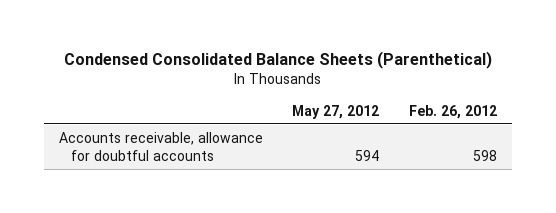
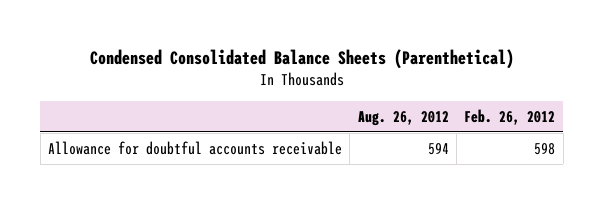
[292,104,380,119] May 27, 2012 -> none
none -> [357,110,449,126] Aug. 26, 2012
[58,132,263,161] Accounts receivable, allowance for doubtful accounts -> [48,140,343,155] Allowance for doubtful accounts receivable

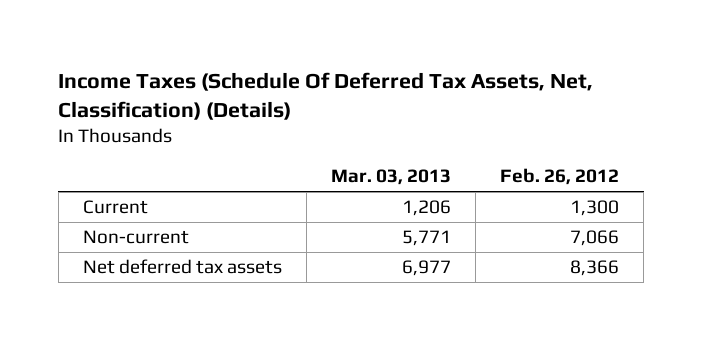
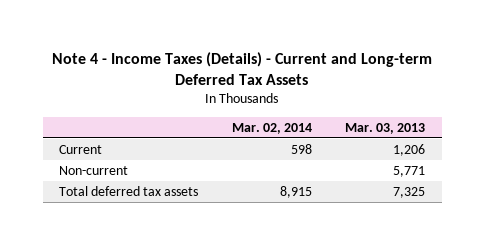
[58,71,594,120] Income Taxes (Schedule Of Deferred Tax Assets, Net, Classification) (Details) -> [52,51,433,85] Note 4 - Income Taxes (Details) - Current and Long-term Deferred Tax Assets
[500,167,620,185] Feb. 26, 2012 -> none
none -> [231,122,312,134] Mar. 02, 2014
[82,259,282,275] Net deferred tax assets -> [59,185,199,196] Total deferred tax assets
[402,260,452,277] 6,977 -> [392,186,425,198] 7,325

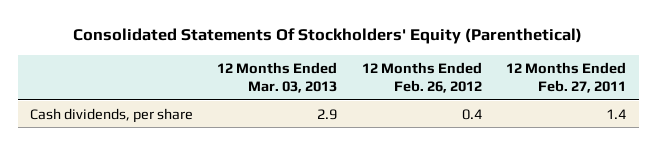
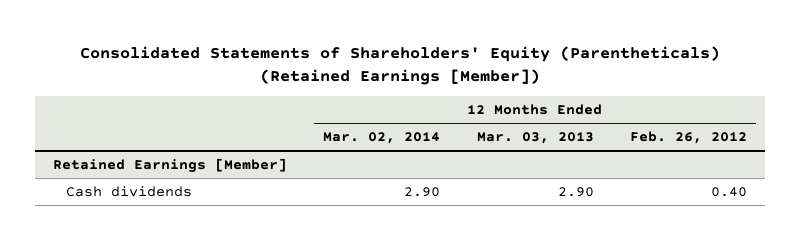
[73,28,583,45] Consolidated Statements Of Stockholders' Equity (Parenthetical) -> [79,46,720,86] Consolidated Statements of Shareholders' Equity (Parentheticals) (Retained Earnings [Member])
[506,61,627,94] 12 Months Ended Feb. 27, 2011 -> none
none -> [323,132,441,145] Mar. 02, 2014
none -> [53,157,288,173] Retained Earnings [Member]
[29,107,193,123] Cash dividends, per share -> [65,185,192,197] Cash dividends
[317,108,338,120] 2.9 -> [557,186,594,197] 2.90
[461,108,482,120] 0.4 -> [710,186,747,197] 0.40

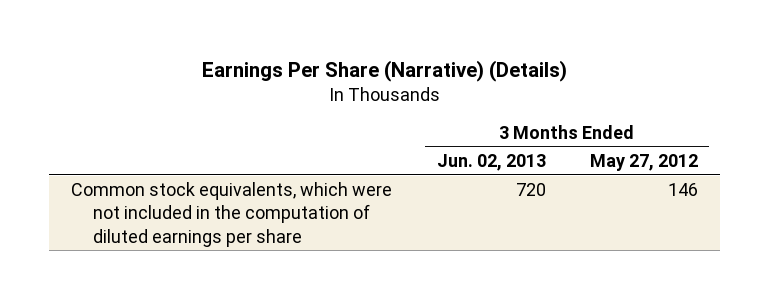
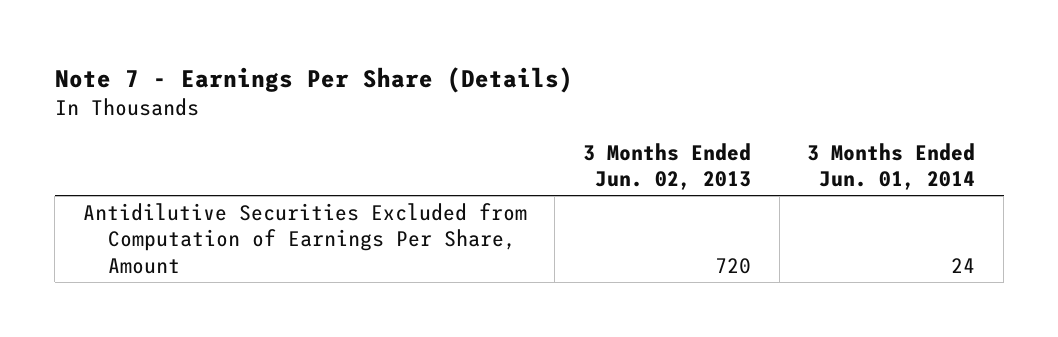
[201,59,567,82] Earnings Per Share (Narrative) (Details) -> [54,67,573,94] Note 7 - Earnings Per Share (Details)
[589,153,698,171] May 27, 2012 -> none
none -> [807,142,976,191] 3 Months Ended Jun. 01, 2014
[71,182,393,247] Common stock equivalents, which were not included in the computation of diluted earnings per share -> [82,202,527,274] Antidilutive Securities Excluded from Computation of Earnings Per Share, Amount

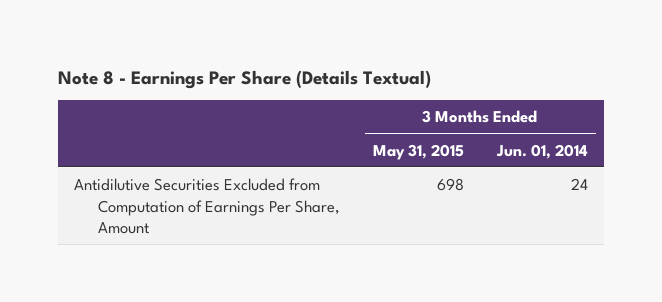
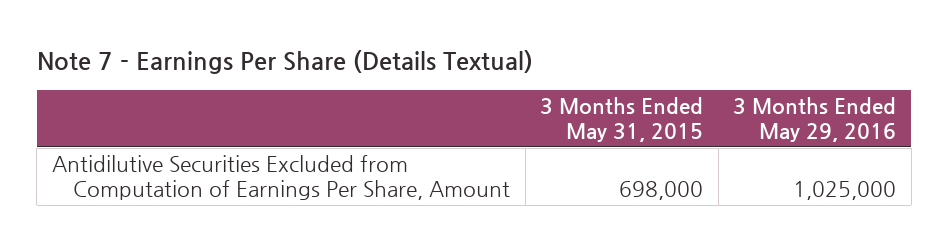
[57,69,431,89] Note 8 - Earnings Per Share (Details Textual) -> [36,49,533,74] Note 7 - Earnings Per Share (Details Textual)
[495,143,588,159] Jun. 01, 2014 -> none
none -> [733,97,897,142] 3 Months Ended May 29, 2016
[436,178,464,192] 698 -> [619,181,704,201] 698,000

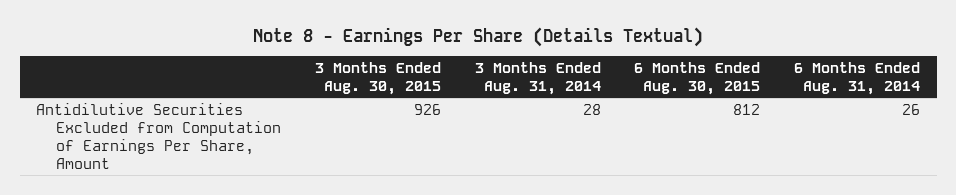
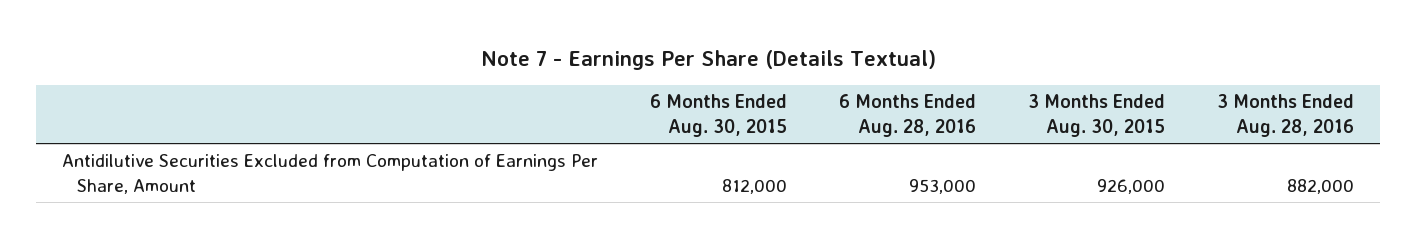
[253,26,704,47] Note 8 - Earnings Per Share (Details Textual) -> [481,49,937,70] Note 7 - Earnings Per Share (Details Textual)
[474,61,601,95] 3 Months Ended Aug. 31, 2014 -> none
[794,61,921,95] 6 Months Ended Aug. 31, 2014 -> none
none -> [839,94,977,137] 6 Months Ended Aug. 28, 2016
none -> [1217,94,1355,137] 3 Months Ended Aug. 28, 2016
[413,103,441,115] 926 -> [1097,178,1166,194] 926,000
[733,103,761,115] 812 -> [722,178,788,194] 812,000

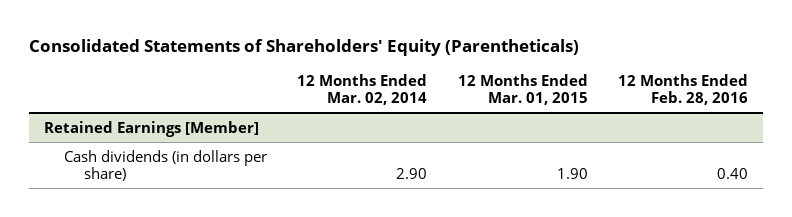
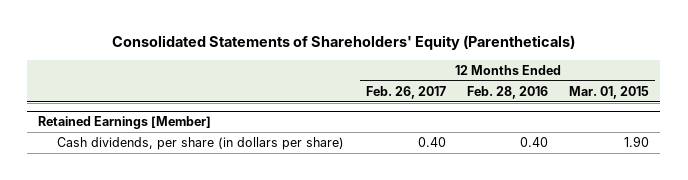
[297,73,428,106] 12 Months Ended Mar. 02, 2014 -> none
none -> [365,85,446,99] Feb. 26, 2017
[64,149,268,181] Cash dividends (in dollars per share) -> [57,137,345,151] Cash dividends, per share (in dollars per share)

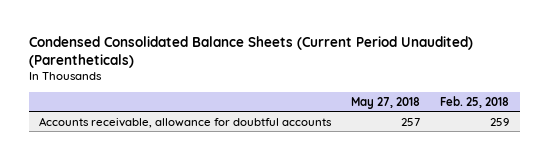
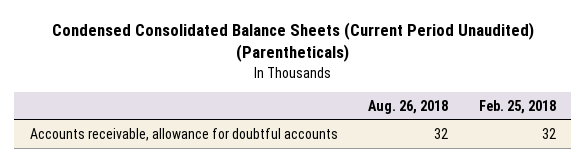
[351,96,421,109] May 27, 2018 -> none
none -> [368,99,449,114] Aug. 26, 2018
[490,117,510,126] 259 -> [541,127,556,139] 32

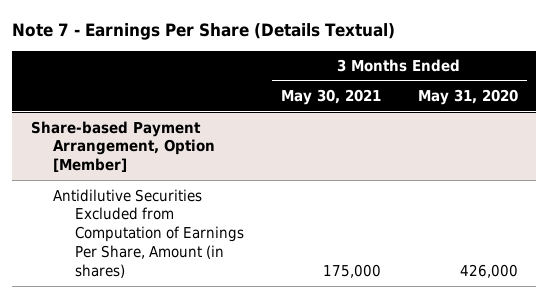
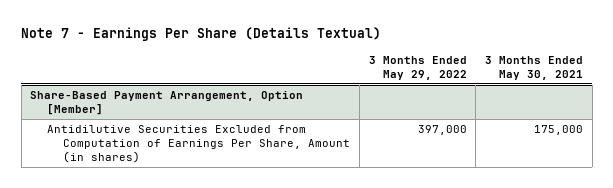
[417,89,518,106] May 31, 2020 -> none
none -> [368,55,467,80] 3 Months Ended May 29, 2022
[30,120,216,173] Share-based Payment Arrangement, Option [Member] -> [30,91,304,116] Share-Based Payment Arrangement, Option [Member]

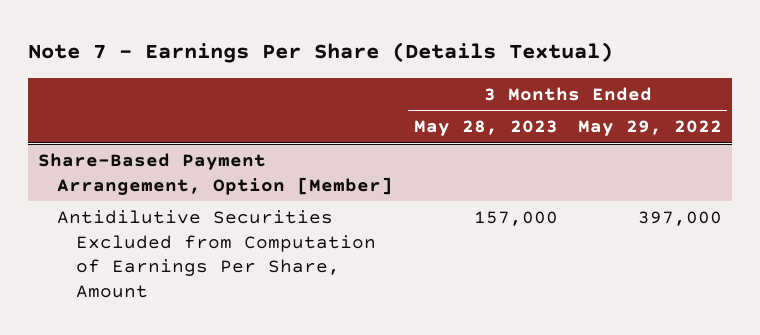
[485,55,584,80] 3 Months Ended May 30, 2021 -> none
none -> [413,120,558,137] May 28, 2023
[46,125,351,164] Antidilutive Securities Excluded from Computation of Earnings Per Share, Amount (in shares) -> [57,209,376,298] Antidilutive Securities Excluded from Computation of Earnings Per Share, Amount

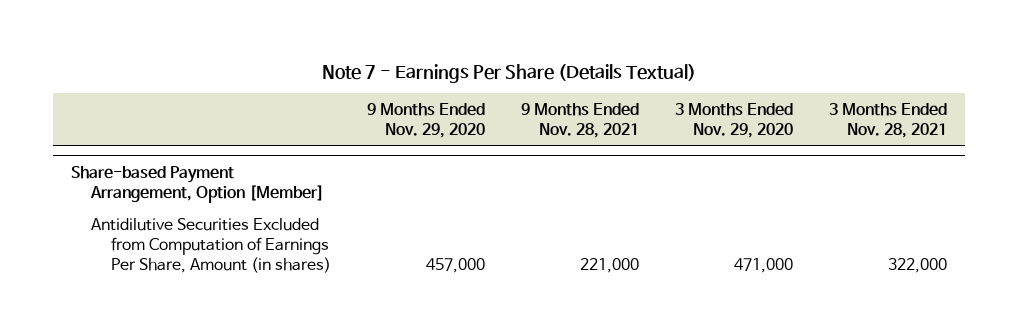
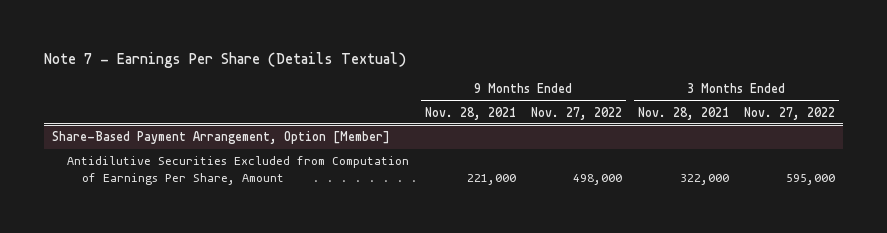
[367,102,486,138] 9 Months Ended Nov. 29, 2020 -> none
[674,102,793,138] 3 Months Ended Nov. 29, 2020 -> none
none -> [531,106,623,120] Nov. 27, 2022
none -> [743,106,835,120] Nov. 27, 2022
[71,165,325,203] Share-based Payment Arrangement, Option [Member] -> [52,131,391,145] Share-Based Payment Arrangement, Option [Member]
[91,217,332,273] Antidilutive Securities Excluded from Computation of Earnings Per Share, Amount (in shares) -> [67,156,410,185] Antidilutive Securities Excluded from Computation of Earnings Per Share, Amount

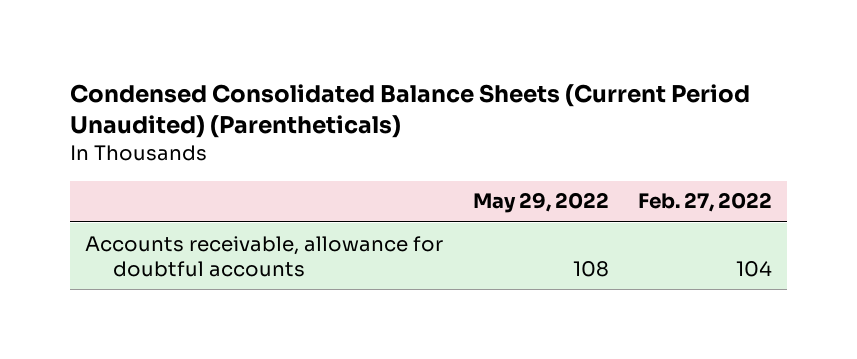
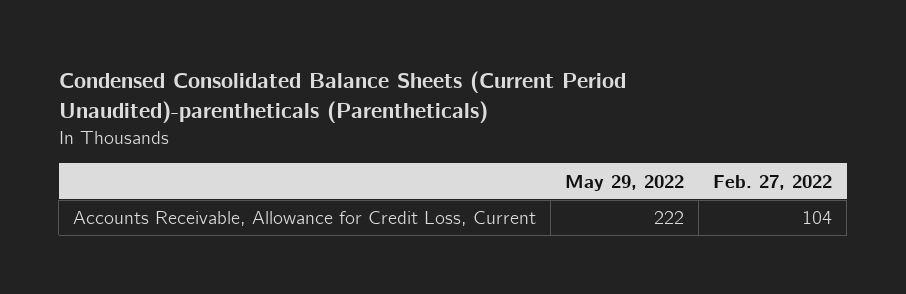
[70,83,751,139] Condensed Consolidated Balance Sheets (Current Period Unaudited) (Parentheticals) -> [58,71,626,124] Condensed Consolidated Balance Sheets (Current Period Unaudited)-parentheticals (Parentheticals)
[85,235,444,277] Accounts receivable, allowance for doubtful accounts -> [73,211,537,227] Accounts Receivable, Allowance for Credit Loss, Current
[572,260,609,277] 108 -> [654,211,685,225] 222

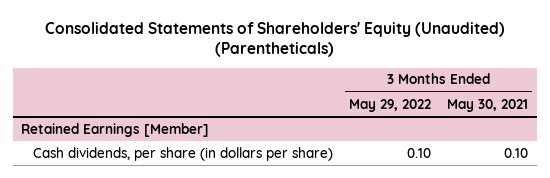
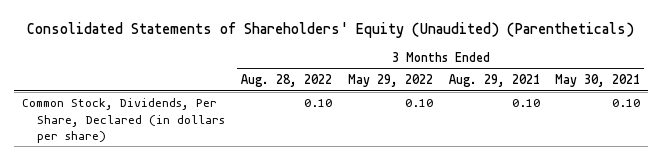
none -> [241,73,333,87] 3 Months Ended Aug. 28, 2022
none -> [448,73,540,87] 3 Months Ended Aug. 29, 2021
[21,122,210,137] Retained Earnings [Member] -> none
[33,146,334,161] Cash dividends, per share (in dollars per share) -> [22,98,226,143] Common Stock, Dividends, Per Share, Declared (in dollars per share)

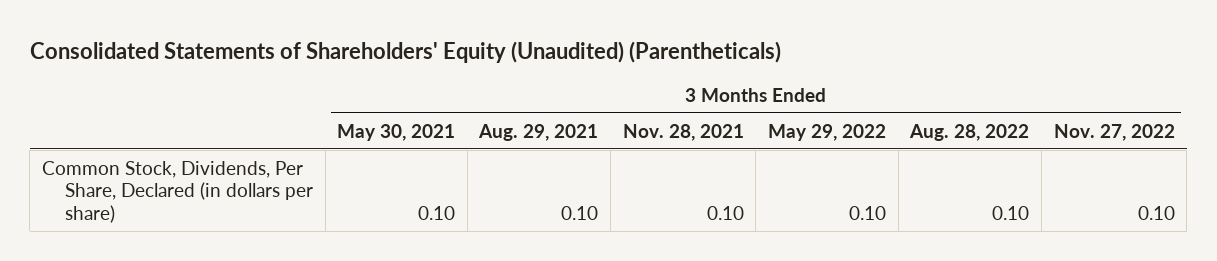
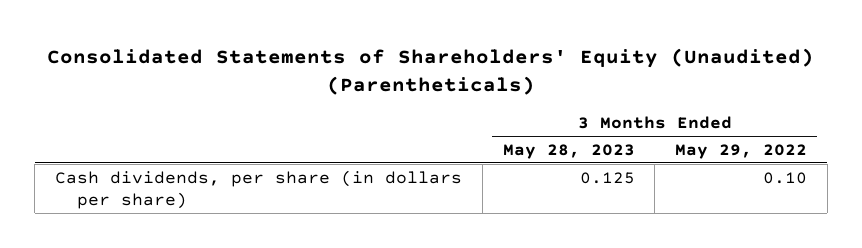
[337,123,456,141] May 30, 2021 -> none
[478,123,599,141] Aug. 29, 2021 -> none
[622,123,744,141] Nov. 28, 2021 -> none
[909,123,1030,141] Aug. 28, 2022 -> none
[1053,123,1175,141] Nov. 27, 2022 -> none
none -> [502,143,635,159] May 28, 2023
[42,160,313,223] Common Stock, Dividends, Per Share, Declared (in dollars per share) -> [55,169,463,209] Cash dividends, per share (in dollars per share)

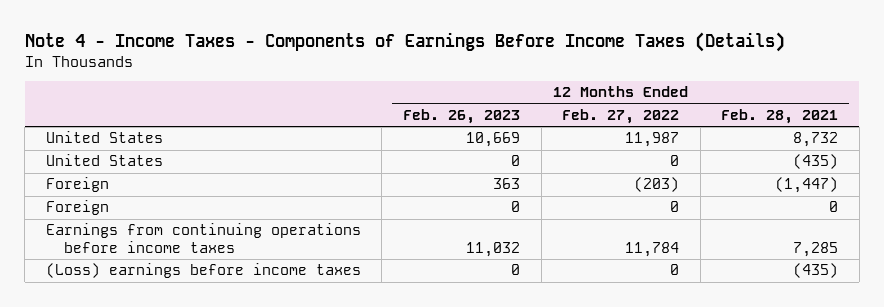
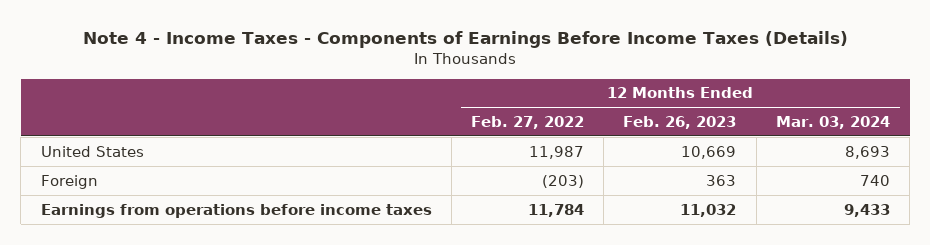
[721,109,839,125] Feb. 28, 2021 -> none
none -> [775,115,890,129] Mar. 03, 2024
[45,154,163,167] United States -> none
[45,200,109,216] Foreign -> none
[45,263,361,279] (Loss) earnings before income taxes -> none
[45,223,361,254] Earnings from continuing operations before income taxes -> [40,203,432,218] Earnings from operations before income taxes

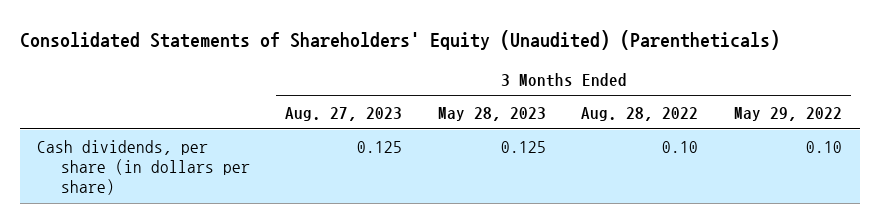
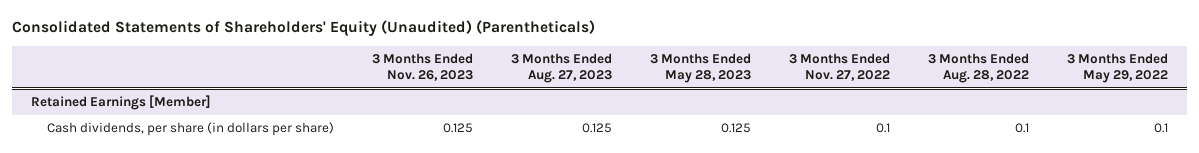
none -> [371,52,473,81] 3 Months Ended Nov. 26, 2023
none -> [789,52,891,81] 3 Months Ended Nov. 27, 2022
none -> [30,95,211,111] Retained Earnings [Member]
[662,140,699,153] 0.10 -> [1015,123,1030,134] 0.1
[805,140,842,153] 0.10 -> [1154,123,1169,134] 0.1

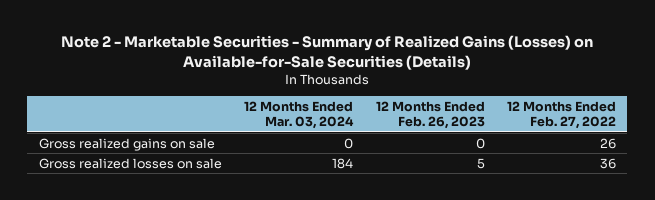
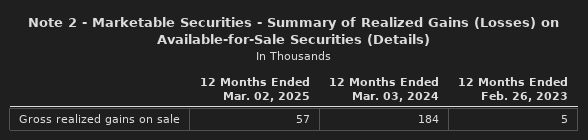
[507,100,617,130] 12 Months Ended Feb. 27, 2022 -> none
none -> [199,76,310,102] 12 Months Ended Mar. 02, 2025
[38,157,222,169] Gross realized losses on sale -> none
[344,137,354,149] 0 -> [417,115,439,124] 184
[475,137,485,149] 0 -> [561,115,569,124] 5

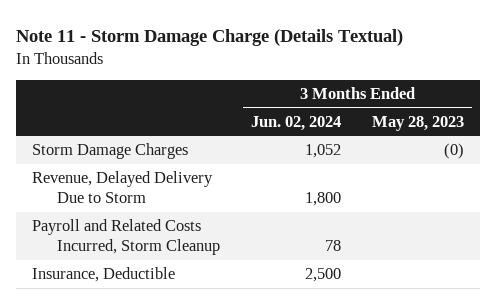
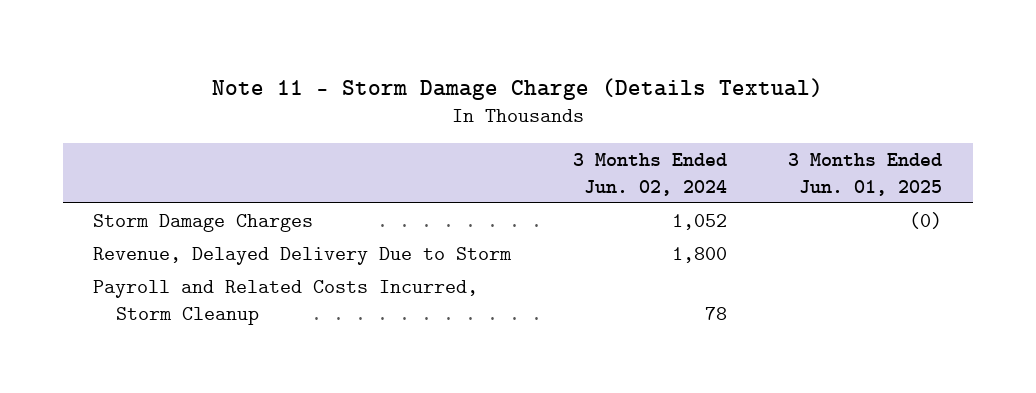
[372,115,465,131] May 28, 2023 -> none
none -> [788,152,943,196] 3 Months Ended Jun. 01, 2025
[31,267,175,283] Insurance, Deductible -> none

